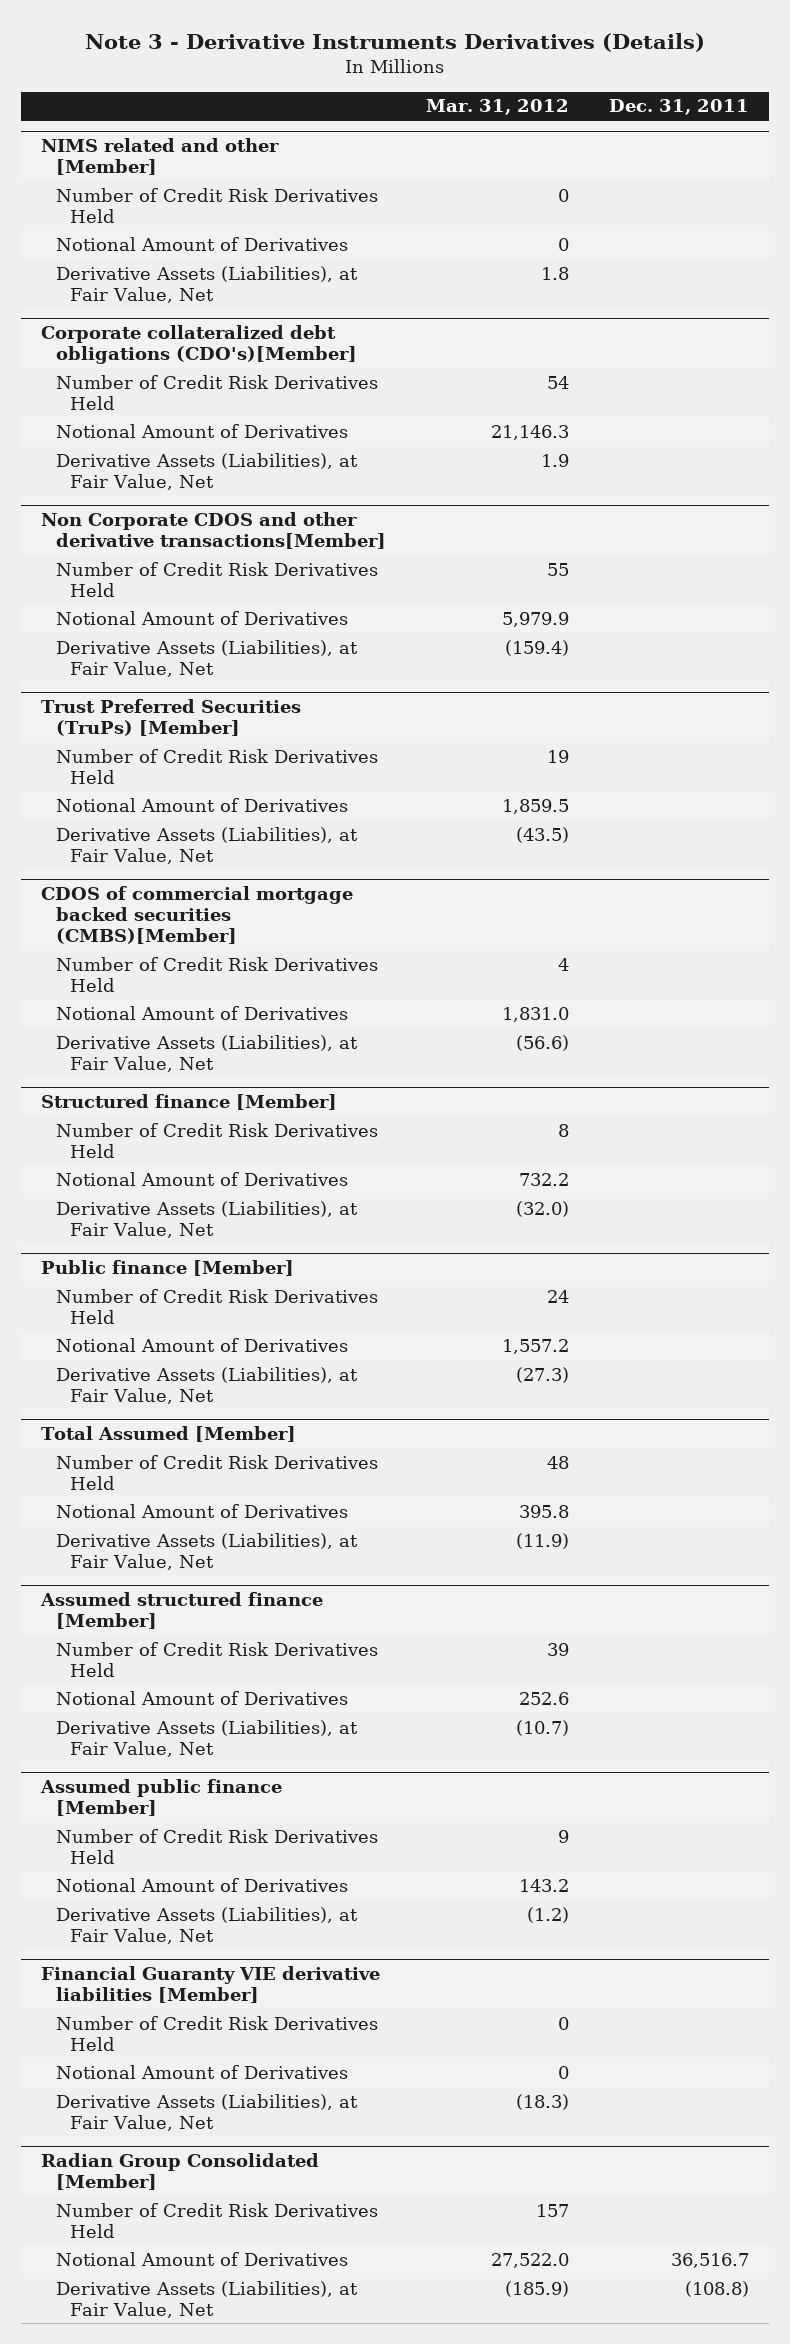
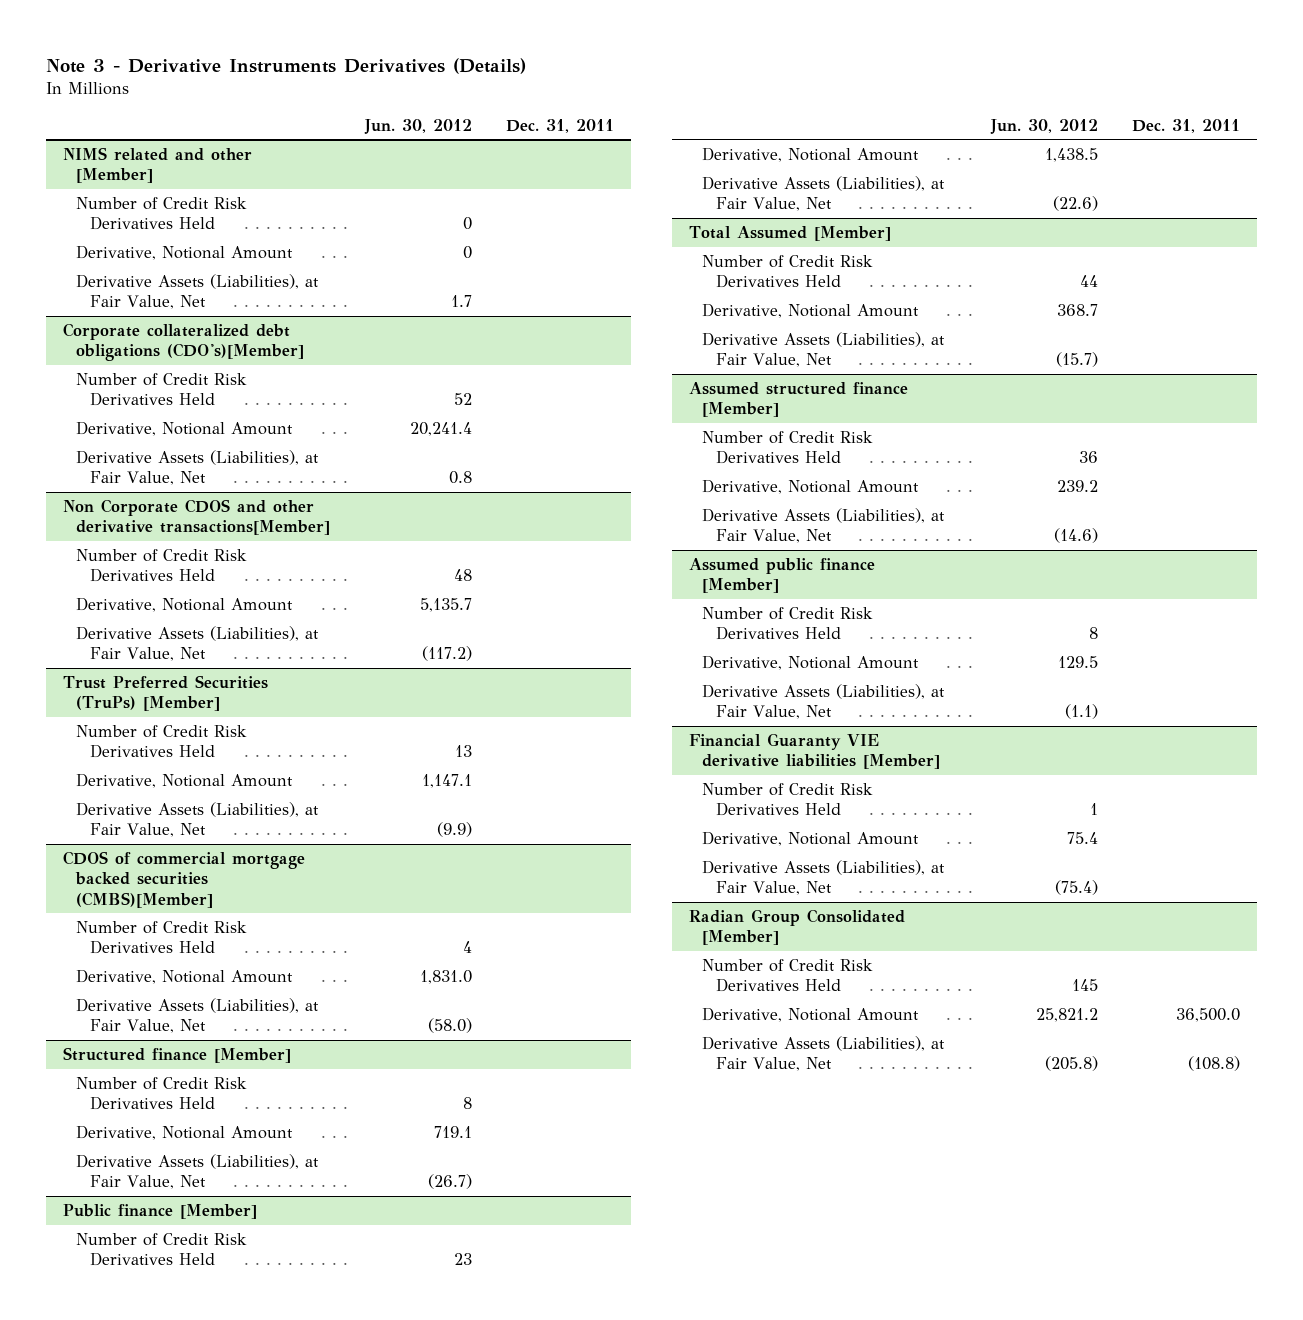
[425,99,569,116] Mar. 31, 2012 -> none
none -> [363,118,472,134] Jun. 30, 2012
[55,236,348,251] Notional Amount of Derivatives -> none
none -> [76,245,294,261] Derivative, Notional Amount
[55,423,348,438] Notional Amount of Derivatives -> none
none -> [76,421,294,437] Derivative, Notional Amount
[55,610,348,625] Notional Amount of Derivatives -> none
none -> [76,597,294,613] Derivative, Notional Amount
[55,797,348,812] Notional Amount of Derivatives -> none
none -> [76,773,294,789] Derivative, Notional Amount
[55,1005,348,1020] Notional Amount of Derivatives -> none
none -> [76,969,294,985] Derivative, Notional Amount
[55,1171,348,1186] Notional Amount of Derivatives -> none
none -> [76,1125,294,1141] Derivative, Notional Amount
[55,1337,348,1352] Notional Amount of Derivatives -> none
none -> [702,147,920,163] Derivative, Notional Amount
[55,1503,348,1518] Notional Amount of Derivatives -> none
none -> [702,303,920,319] Derivative, Notional Amount
[55,1690,348,1705] Notional Amount of Derivatives -> none
none -> [702,479,920,495] Derivative, Notional Amount
[55,1877,348,1892] Notional Amount of Derivatives -> none
none -> [702,655,920,671] Derivative, Notional Amount
[55,2064,348,2079] Notional Amount of Derivatives -> none
none -> [702,831,920,847] Derivative, Notional Amount
[55,2251,348,2266] Notional Amount of Derivatives -> none
none -> [702,1007,920,1023] Derivative, Notional Amount

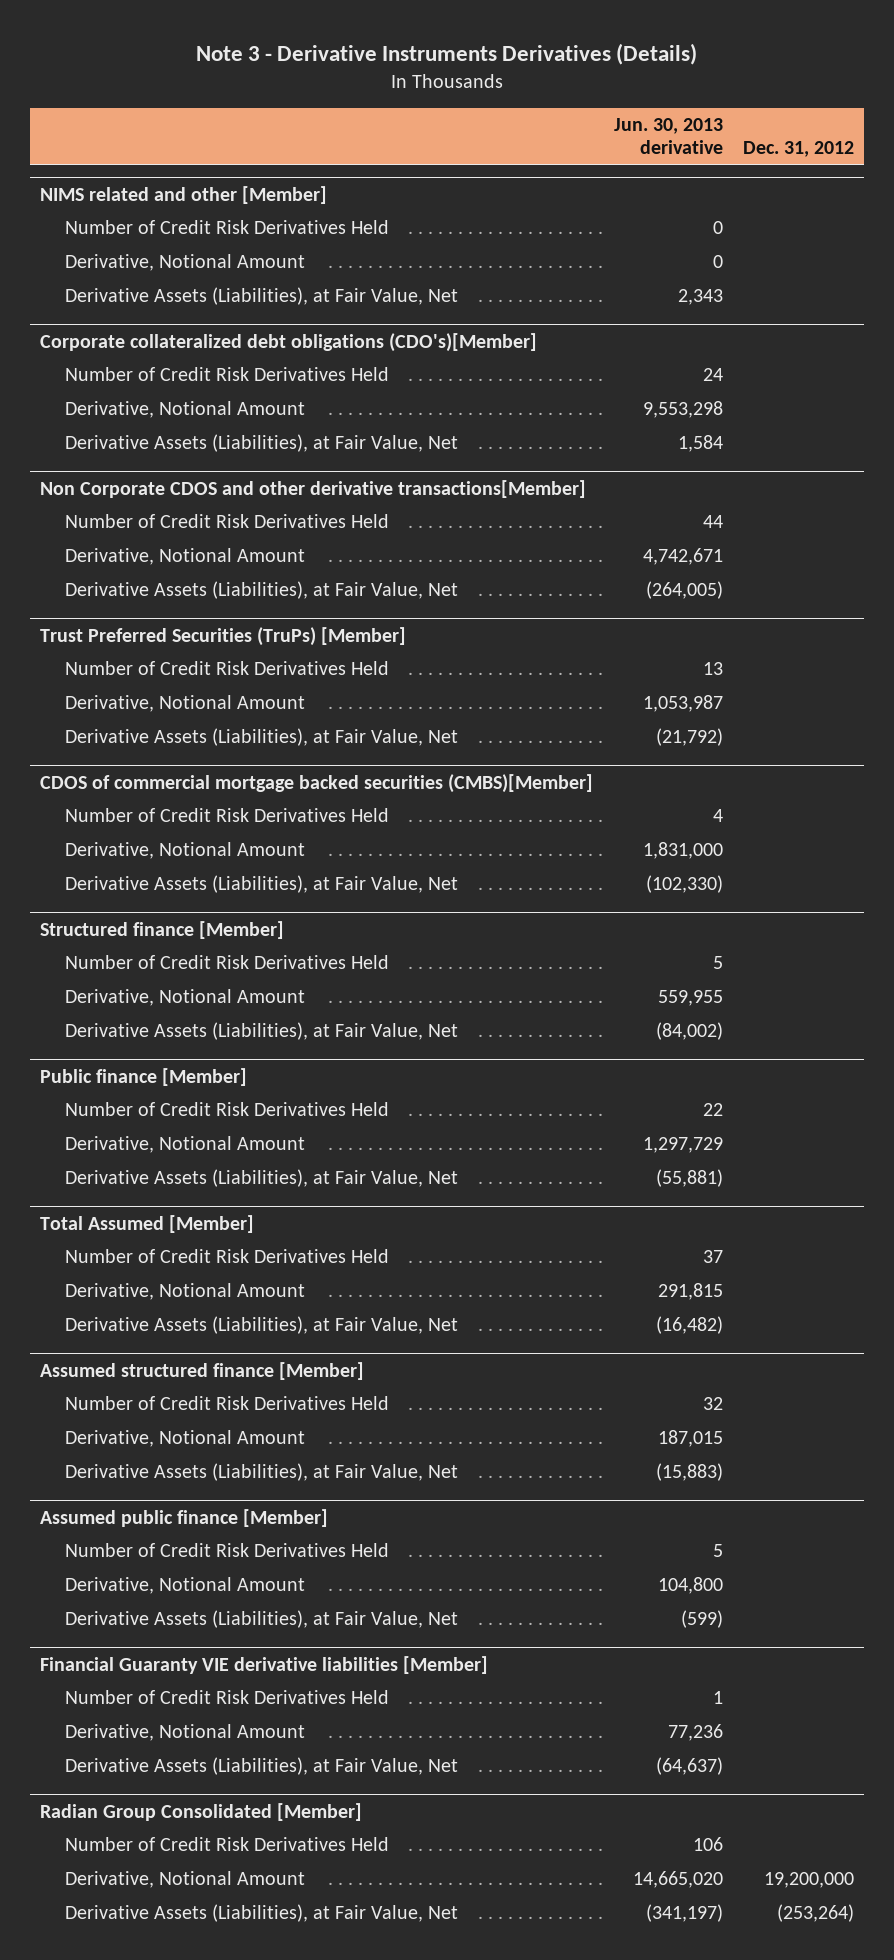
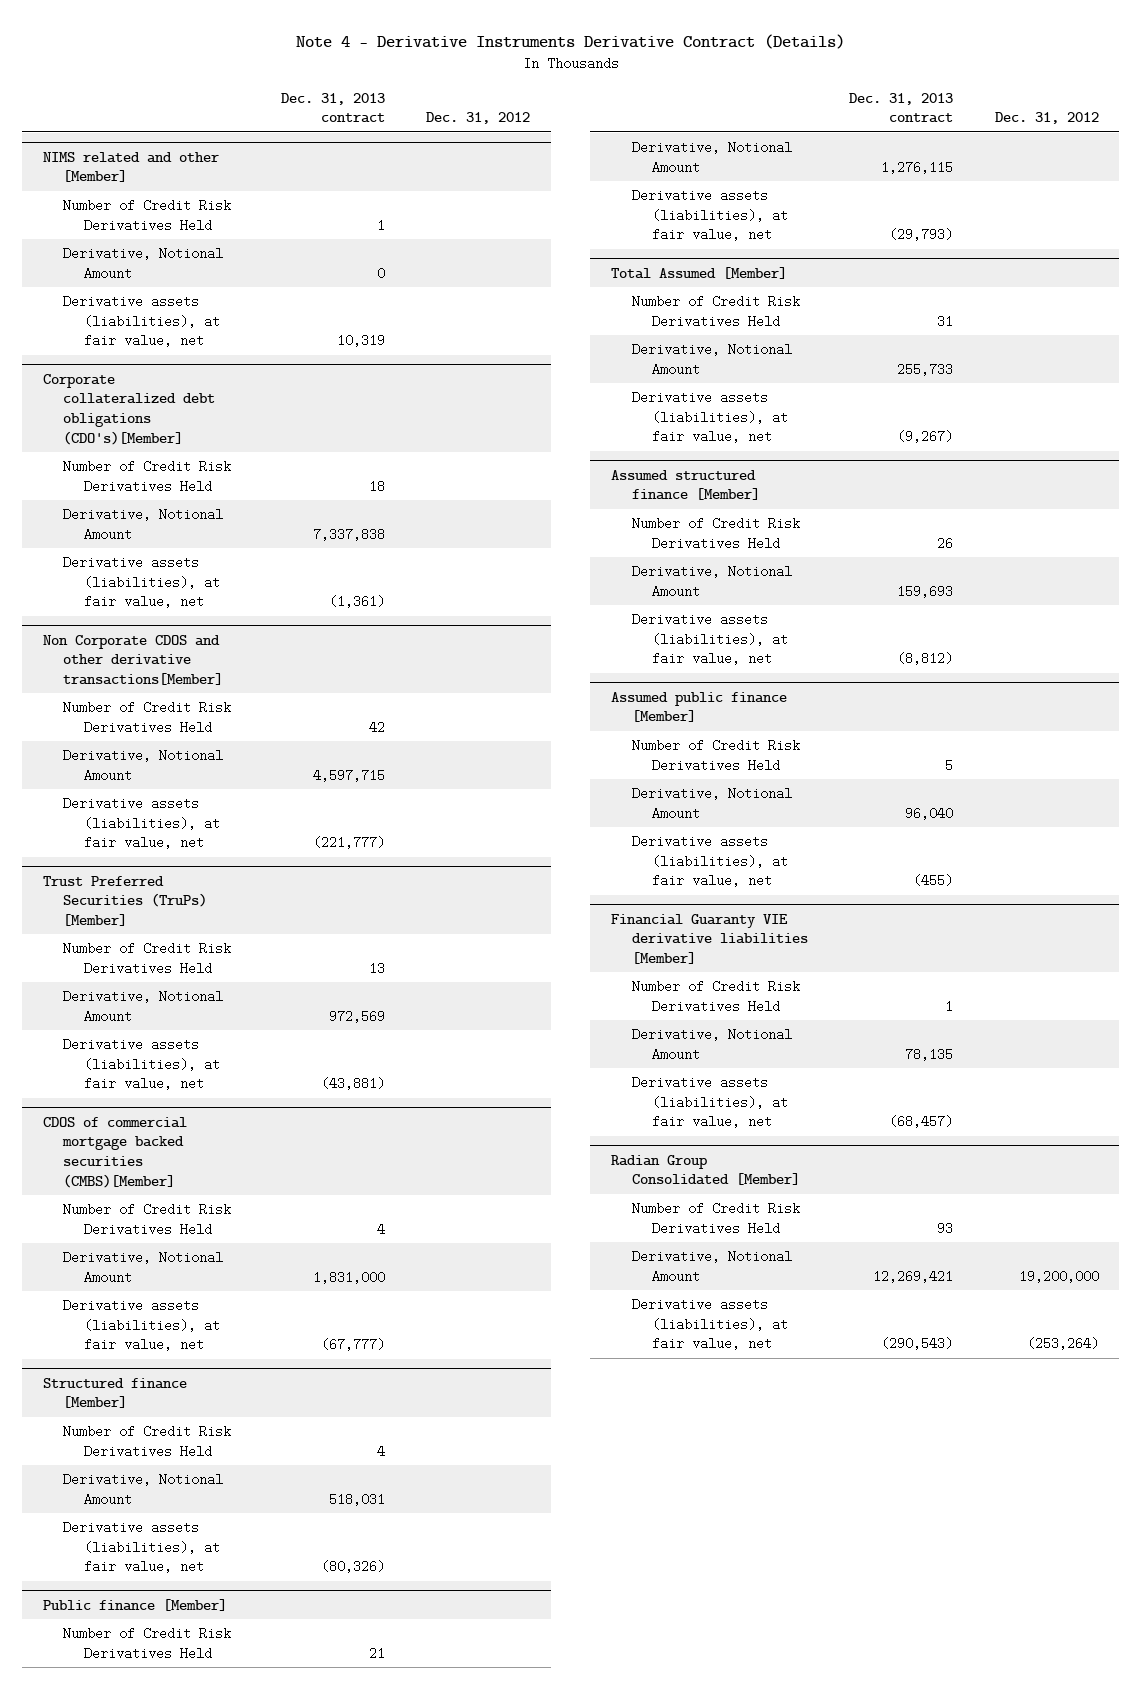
[196,43,698,66] Note 3 - Derivative Instruments Derivatives (Details) -> [295,33,845,49] Note 4 - Derivative Instruments Derivative Contract (Details)
[613,118,723,155] Jun. 30, 2013 derivative -> none
none -> [280,92,385,124] Dec. 31, 2013 contract
[65,287,459,306] Derivative Assets (Liabilities), at Fair Value, Net -> [63,295,220,348] Derivative assets (liabilities), at fair value, net
[65,434,459,453] Derivative Assets (Liabilities), at Fair Value, Net -> [63,556,220,609] Derivative assets (liabilities), at fair value, net
[65,581,459,600] Derivative Assets (Liabilities), at Fair Value, Net -> [63,797,220,850] Derivative assets (liabilities), at fair value, net
[65,728,459,747] Derivative Assets (Liabilities), at Fair Value, Net -> [63,1038,220,1091] Derivative assets (liabilities), at fair value, net
[65,875,459,894] Derivative Assets (Liabilities), at Fair Value, Net -> [63,1299,220,1352] Derivative assets (liabilities), at fair value, net
[65,1022,459,1041] Derivative Assets (Liabilities), at Fair Value, Net -> [63,1521,220,1574] Derivative assets (liabilities), at fair value, net
[65,1169,459,1188] Derivative Assets (Liabilities), at Fair Value, Net -> [631,189,789,242] Derivative assets (liabilities), at fair value, net
[65,1316,459,1335] Derivative Assets (Liabilities), at Fair Value, Net -> [631,391,789,444] Derivative assets (liabilities), at fair value, net
[65,1463,459,1482] Derivative Assets (Liabilities), at Fair Value, Net -> [631,613,789,666] Derivative assets (liabilities), at fair value, net
[65,1610,459,1629] Derivative Assets (Liabilities), at Fair Value, Net -> [631,835,789,888] Derivative assets (liabilities), at fair value, net
[65,1757,459,1776] Derivative Assets (Liabilities), at Fair Value, Net -> [631,1076,789,1129] Derivative assets (liabilities), at fair value, net
[65,1904,459,1923] Derivative Assets (Liabilities), at Fair Value, Net -> [631,1298,789,1351] Derivative assets (liabilities), at fair value, net

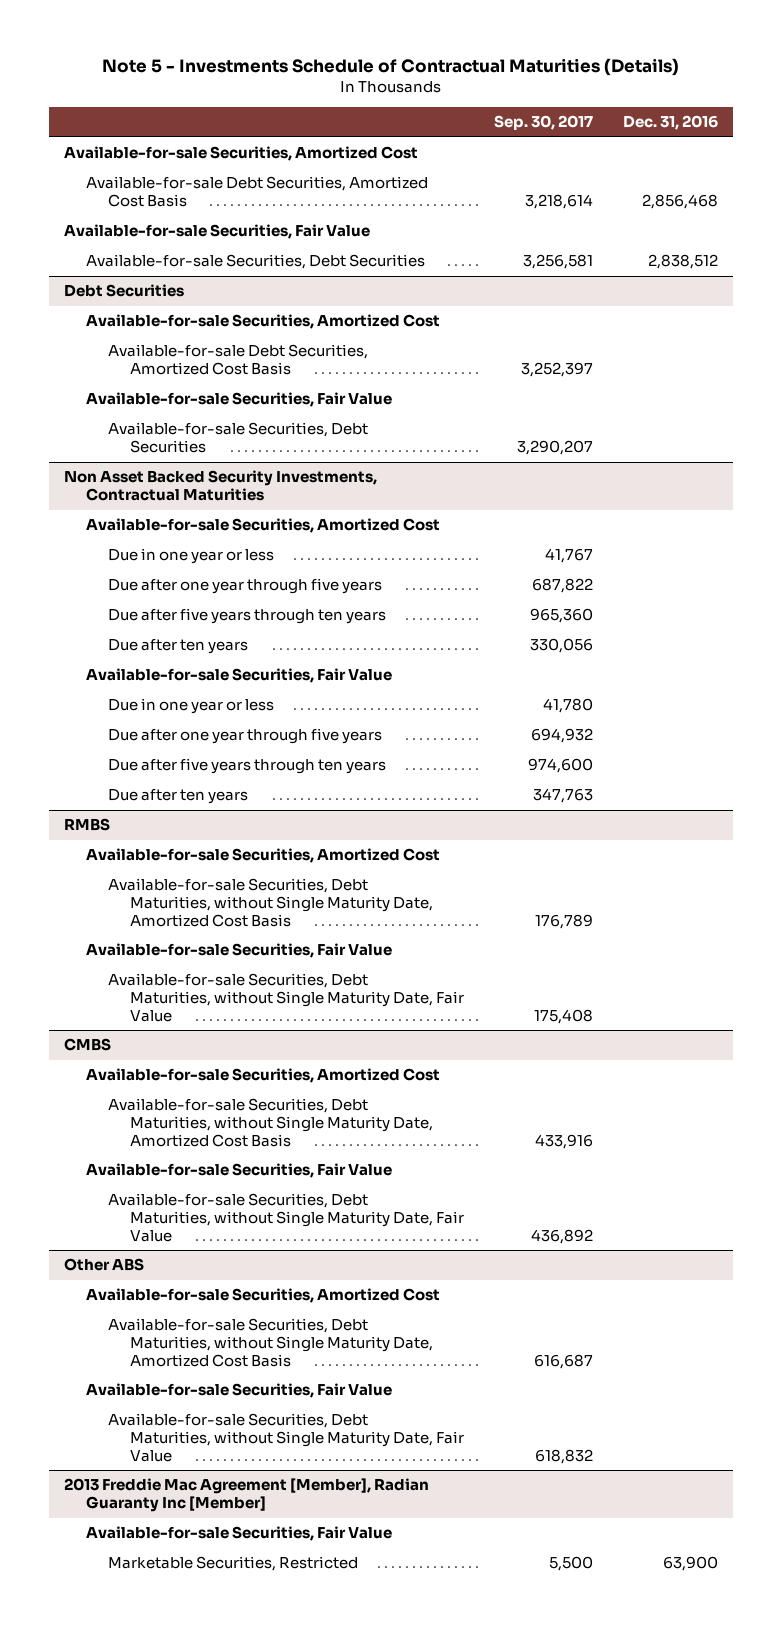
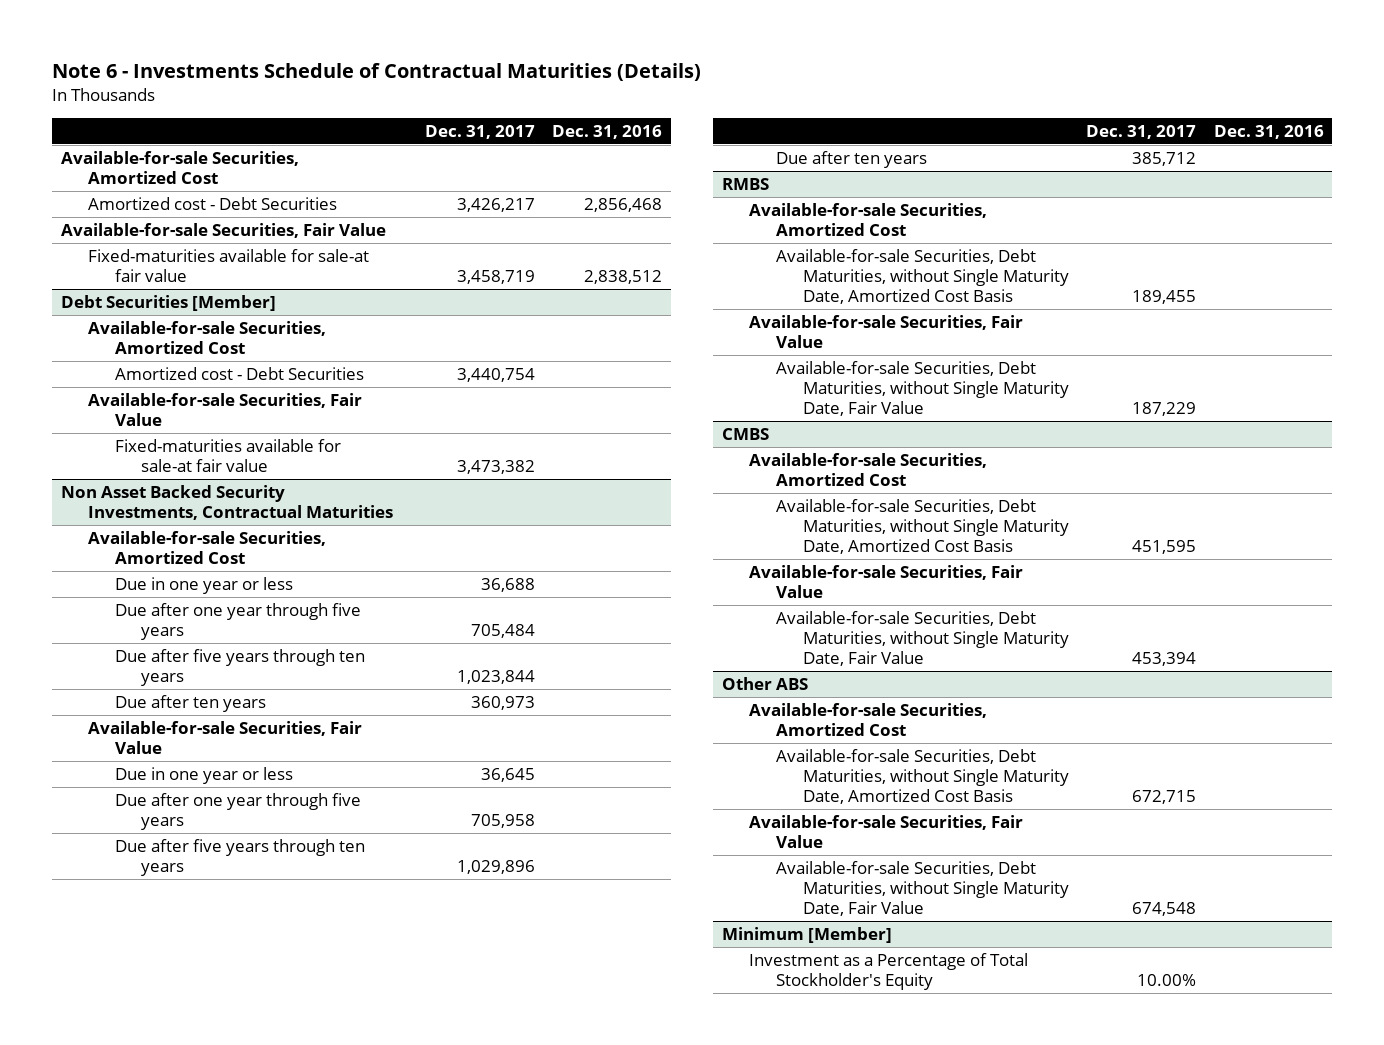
[101,58,679,77] Note 5 - Investments Schedule of Contractual Maturities (Details) -> [52,63,702,82] Note 6 - Investments Schedule of Contractual Maturities (Details)
[493,115,593,131] Sep. 30, 2017 -> none
none -> [424,125,535,140] Dec. 31, 2017
[85,176,428,208] Available-for-sale Debt Securities, Amortized Cost Basis -> [87,196,337,210] Amortized cost - Debt Securities
[85,254,425,270] Available-for-sale Securities, Debt Securities -> [87,248,369,282] Fixed-maturities available for sale-at fair value
[63,284,184,298] Debt Securities -> [60,294,276,311] Debt Securities [Member]
[108,344,369,376] Available-for-sale Debt Securities, Amortized Cost Basis -> [114,366,364,380] Amortized cost - Debt Securities
[108,422,369,454] Available-for-sale Securities, Debt Securities -> [114,438,341,472] Fixed-maturities available for sale-at fair value
[63,1478,429,1513] 2013 Freddie Mac Agreement [Member], Radian Guaranty Inc [Member] -> none
[85,1526,392,1542] Available-for-sale Securities, Fair Value -> none
[108,1556,359,1572] Marketable Securities, Restricted -> none
none -> [722,926,893,943] Minimum [Member]
none -> [748,952,1028,990] Investment as a Percentage of Total Stockholder's Equity

